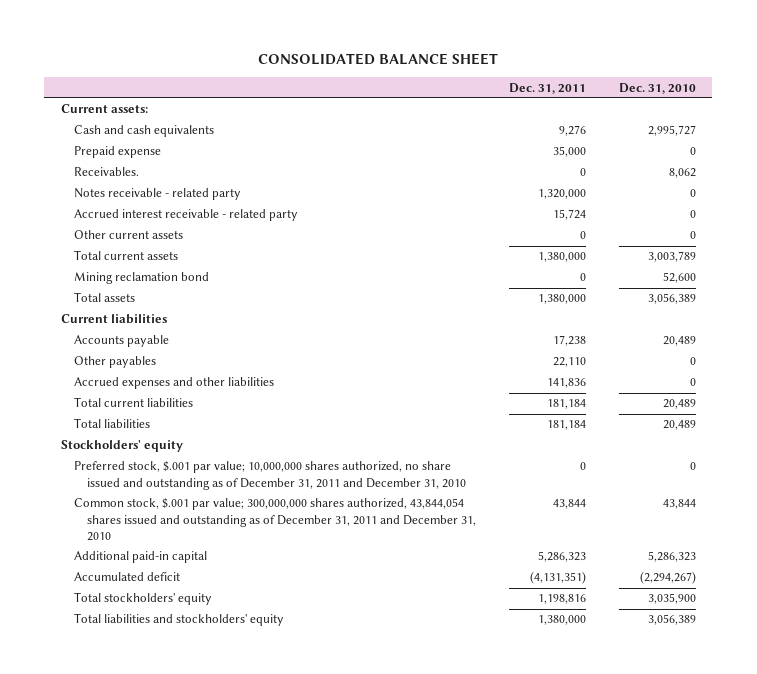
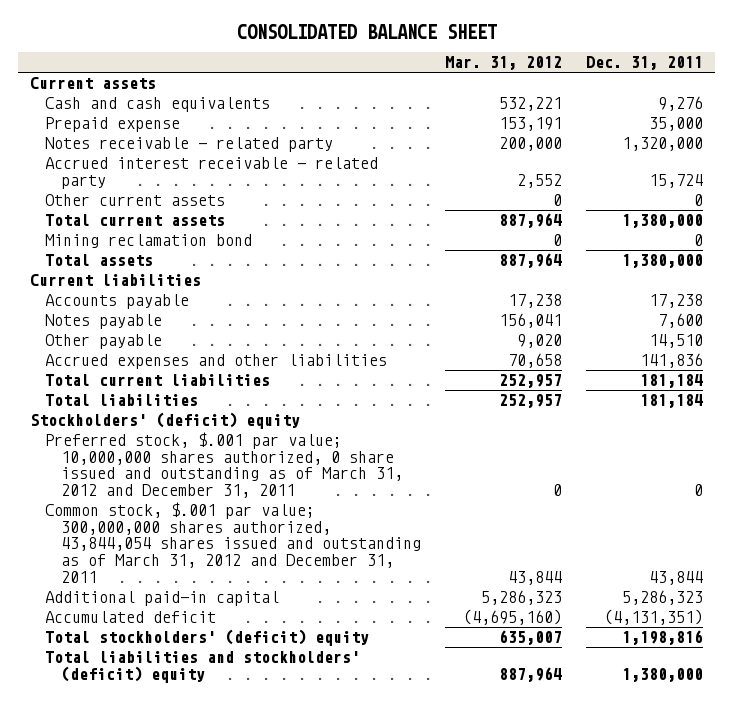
[618,82,696,94] Dec. 31, 2010 -> none
none -> [444,56,562,71] Mar. 31, 2012
[60,104,148,114] Current assets: -> [30,77,157,90] Current assets
[73,167,139,177] Receivables. -> none
none -> [45,314,163,330] Notes payable
[73,356,156,369] Other payables -> [45,334,163,350] Other payable
[552,357,586,368] 22,110 -> [649,334,704,349] 14,510
[60,440,183,453] Stockholders' equity -> [30,412,301,430] Stockholders' (deficit) equity
[73,461,466,490] Preferred stock, $.001 par value; 10,000,000 shares authorized, no share issued and outstanding as of December 31, 2011 and December 31, 2010 -> [45,432,403,499] Preferred stock, $.001 par value; 10,000,000 shares authorized, 0 share issued and outstanding as of March 31, 2012 and December 31, 2011
[73,498,476,542] Common stock, $.001 par value; 300,000,000 shares authorized, 43,844,054 shares issued and outstanding as of December 31, 2011 and December 31, 2010 -> [45,502,421,583] Common stock, $.001 par value; 300,000,000 shares authorized, 43,844,054 shares issued and outstanding as of March 31, 2012 and December 31, 2011
[73,592,212,606] Total stockholders' equity -> [45,629,370,647] Total stockholders' (deficit) equity
[73,613,284,627] Total liabilities and stockholders' equity -> [45,651,361,683] Total liabilities and stockholders' (deficit) equity

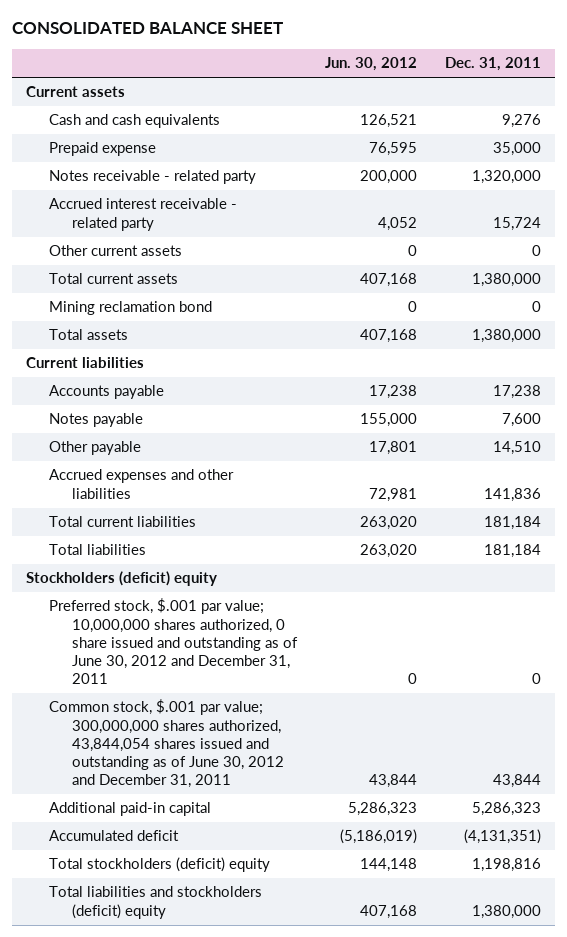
[444,56,562,71] Mar. 31, 2012 -> none
none -> [325,57,418,72] Jun. 30, 2012
[30,412,301,430] Stockholders' (deficit) equity -> [25,571,217,587] Stockholders (deficit) equity
[45,432,403,499] Preferred stock, $.001 par value; 10,000,000 shares authorized, 0 share issued and outstanding as of March 31, 2012 and December 31, 2011 -> [48,598,299,685] Preferred stock, $.001 par value; 10,000,000 shares authorized, 0 share issued and outstanding as of June 30, 2012 and December 31, 2011
[45,502,421,583] Common stock, $.001 par value; 300,000,000 shares authorized, 43,844,054 shares issued and outstanding as of March 31, 2012 and December 31, 2011 -> [48,699,285,789] Common stock, $.001 par value; 300,000,000 shares authorized, 43,844,054 shares issued and outstanding as of June 30, 2012 and December 31, 2011
[45,629,370,647] Total stockholders' (deficit) equity -> [48,857,270,873] Total stockholders (deficit) equity
[45,651,361,683] Total liabilities and stockholders' (deficit) equity -> [48,886,262,919] Total liabilities and stockholders (deficit) equity

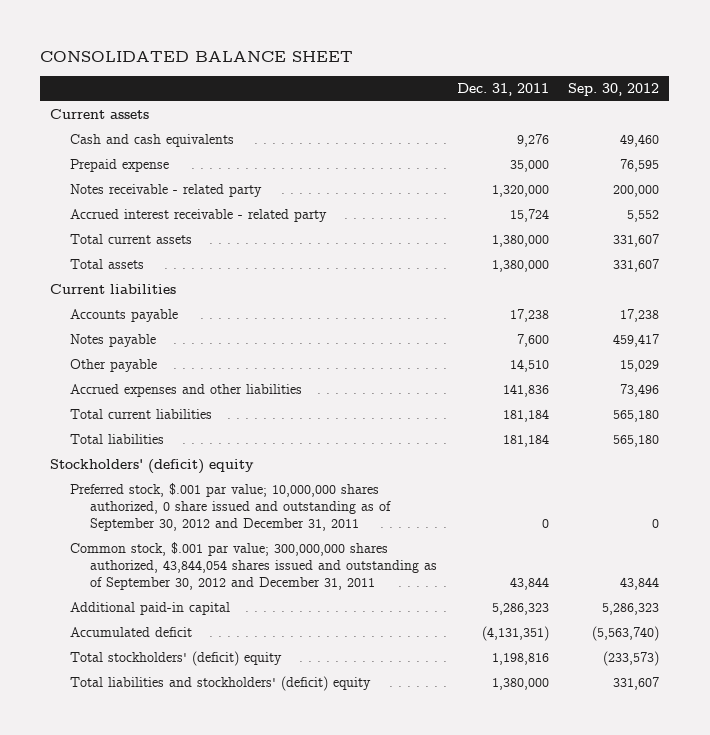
[325,57,418,72] Jun. 30, 2012 -> none
none -> [568,82,660,96] Sep. 30, 2012
[48,245,182,257] Other current assets -> none
[48,301,212,316] Mining reclamation bond -> none
[25,571,217,587] Stockholders (deficit) equity -> [50,459,255,475] Stockholders' (deficit) equity
[48,598,299,685] Preferred stock, $.001 par value; 10,000,000 shares authorized, 0 share issued and outstanding as of June 30, 2012 and December 31, 2011 -> [70,483,392,531] Preferred stock, $.001 par value; 10,000,000 shares authorized, 0 share issued and outstanding as of September 30, 2012 and December 31, 2011
[48,699,285,789] Common stock, $.001 par value; 300,000,000 shares authorized, 43,844,054 shares issued and outstanding as of June 30, 2012 and December 31, 2011 -> [70,542,438,590] Common stock, $.001 par value; 300,000,000 shares authorized, 43,844,054 shares issued and outstanding as of September 30, 2012 and December 31, 2011
[48,857,270,873] Total stockholders (deficit) equity -> [70,651,283,667] Total stockholders' (deficit) equity
[48,886,262,919] Total liabilities and stockholders (deficit) equity -> [70,676,372,692] Total liabilities and stockholders' (deficit) equity

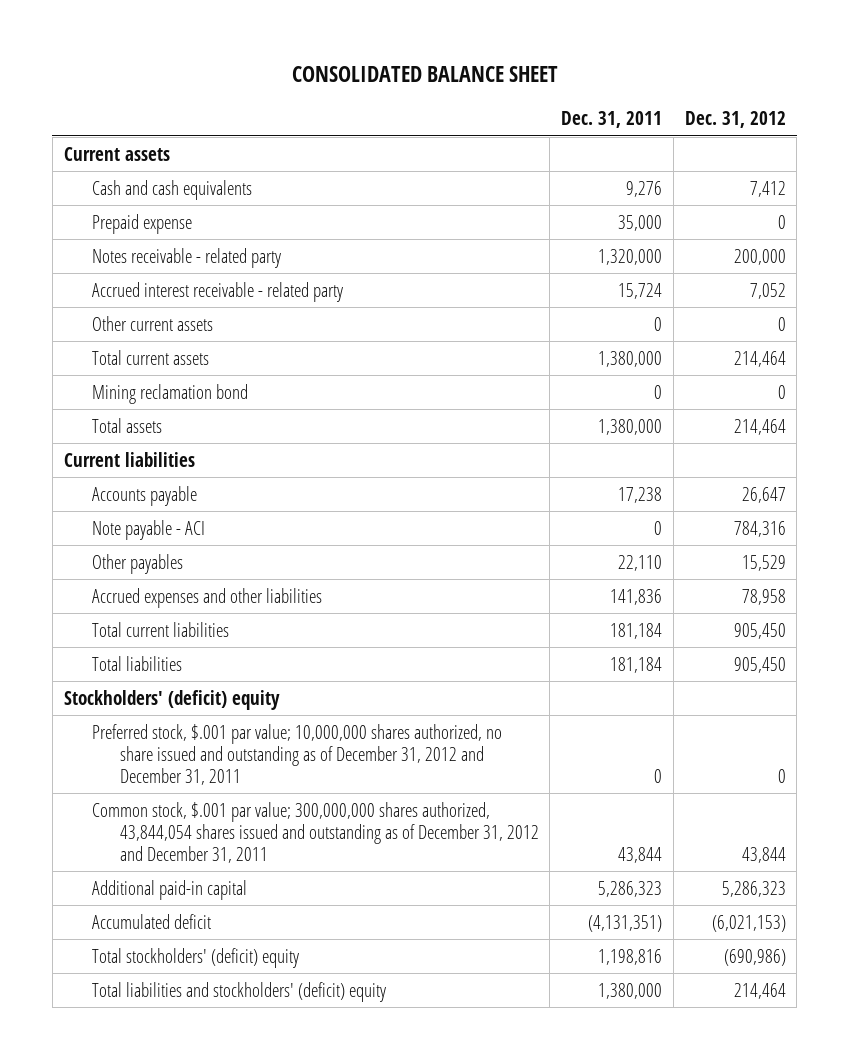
[568,82,660,96] Sep. 30, 2012 -> none
none -> [684,111,786,129] Dec. 31, 2012
none -> [91,315,213,331] Other current assets
none -> [91,383,248,404] Mining reclamation bond
[70,334,157,348] Notes payable -> [91,519,205,540] Note payable - ACI
[516,334,549,348] 7,600 -> [654,520,663,535] 0
[70,359,158,373] Other payable -> [91,553,183,574] Other payables
[509,359,549,373] 14,510 -> [618,554,663,571] 22,110
[70,483,392,531] Preferred stock, $.001 par value; 10,000,000 shares authorized, 0 share issued and outstanding as of September 30, 2012 and December 31, 2011 -> [91,723,502,785] Preferred stock, $.001 par value; 10,000,000 shares authorized, no share issued and outstanding as of December 31, 2012 and December 31, 2011
[70,542,438,590] Common stock, $.001 par value; 300,000,000 shares authorized, 43,844,054 shares issued and outstanding as of September 30, 2012 and December 31, 2011 -> [91,801,539,863] Common stock, $.001 par value; 300,000,000 shares authorized, 43,844,054 shares issued and outstanding as of December 31, 2012 and December 31, 2011

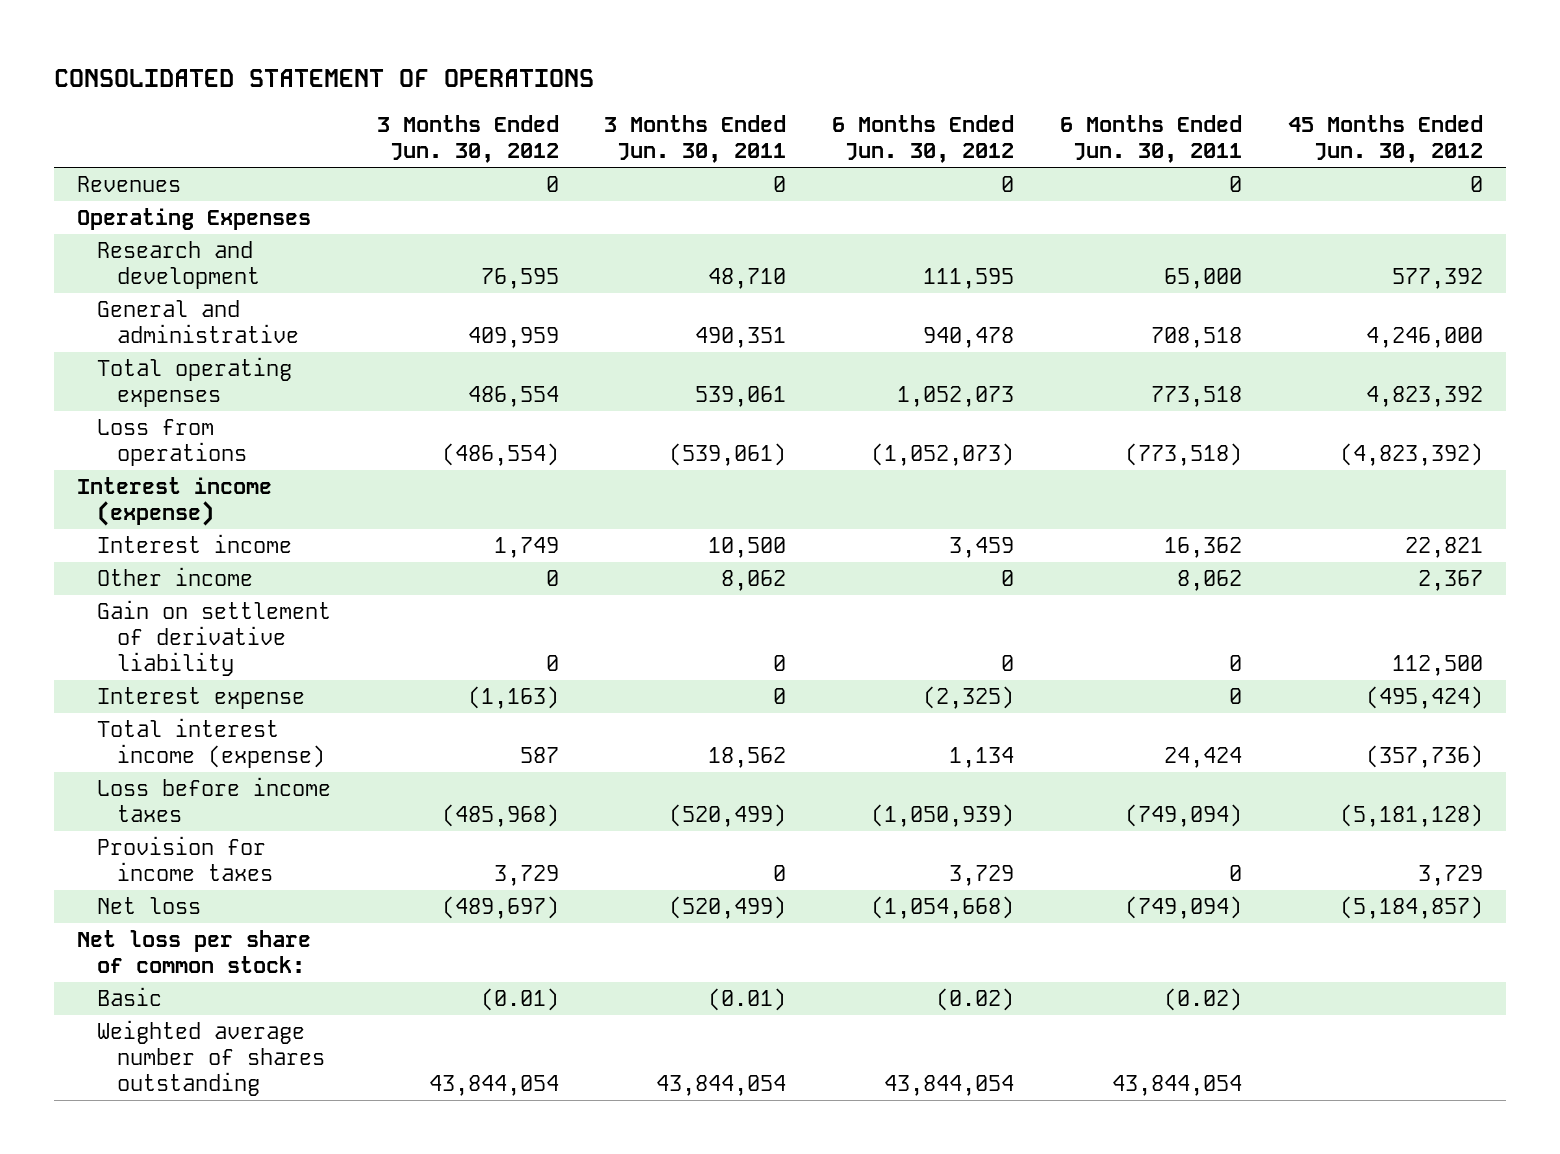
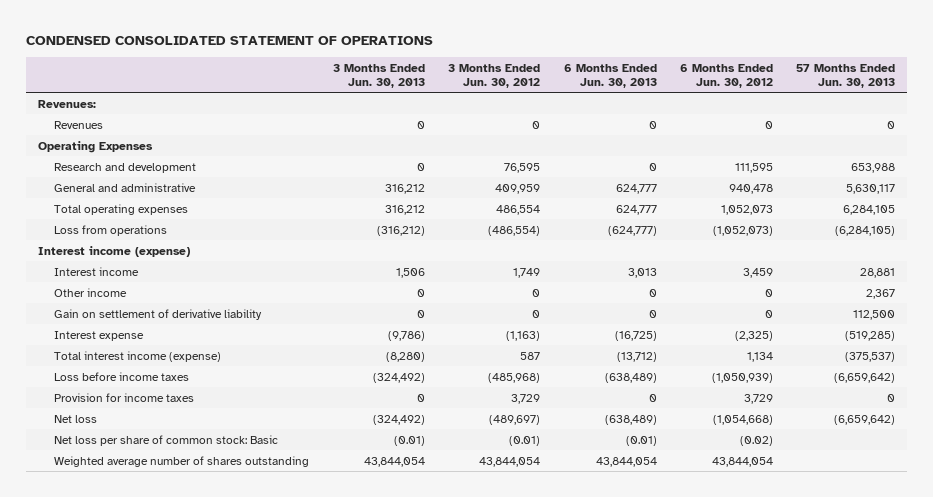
[53,69,594,88] CONSOLIDATED STATEMENT OF OPERATIONS -> [26,36,434,46] CONDENSED CONSOLIDATED STATEMENT OF OPERATIONS
[604,115,787,164] 3 Months Ended Jun. 30, 2011 -> none
[1060,115,1243,164] 6 Months Ended Jun. 30, 2011 -> none
[1287,115,1483,164] 45 Months Ended Jun. 30, 2012 -> none
none -> [332,63,425,89] 3 Months Ended Jun. 30, 2013
none -> [563,63,657,89] 6 Months Ended Jun. 30, 2013
none -> [796,63,896,89] 57 Months Ended Jun. 30, 2013
none -> [37,99,96,108] Revenues:
[76,929,311,973] Net loss per share of common stock: -> none
[96,986,162,1006] Basic -> [54,434,279,446] Net loss per share of common stock: Basic

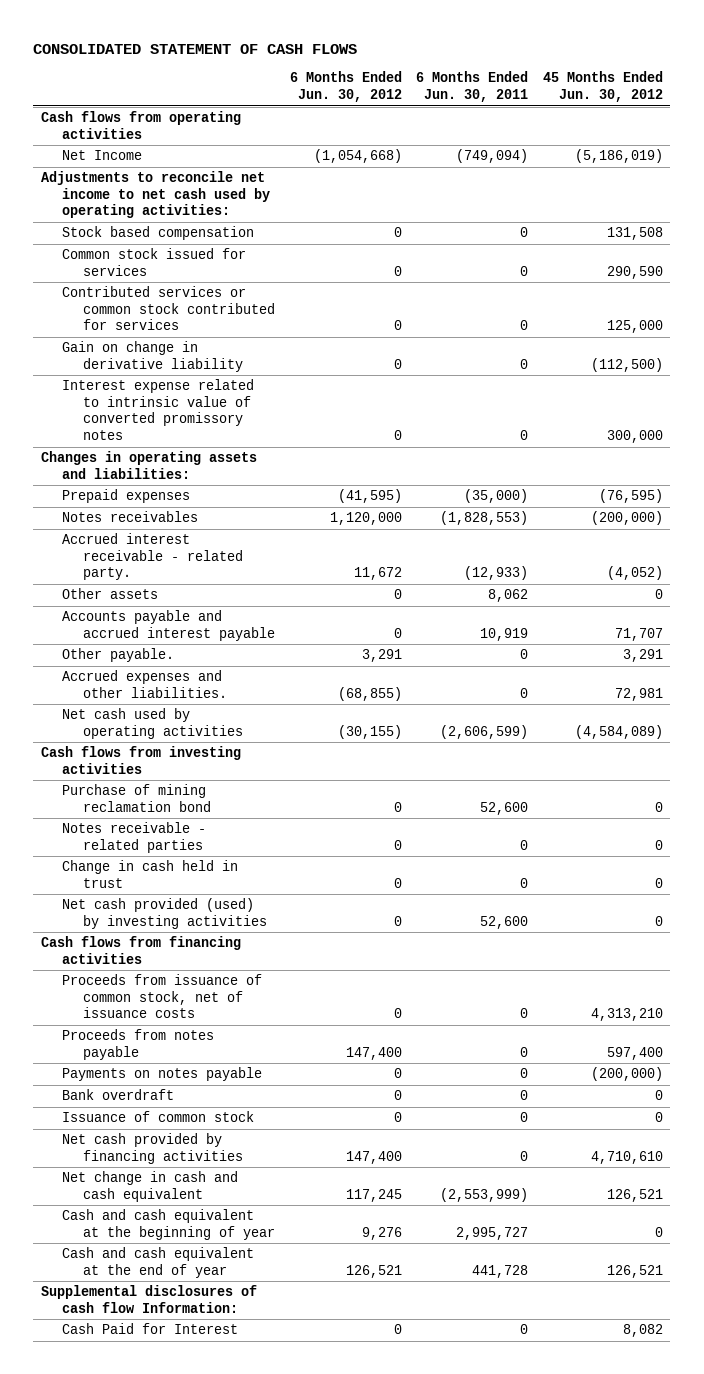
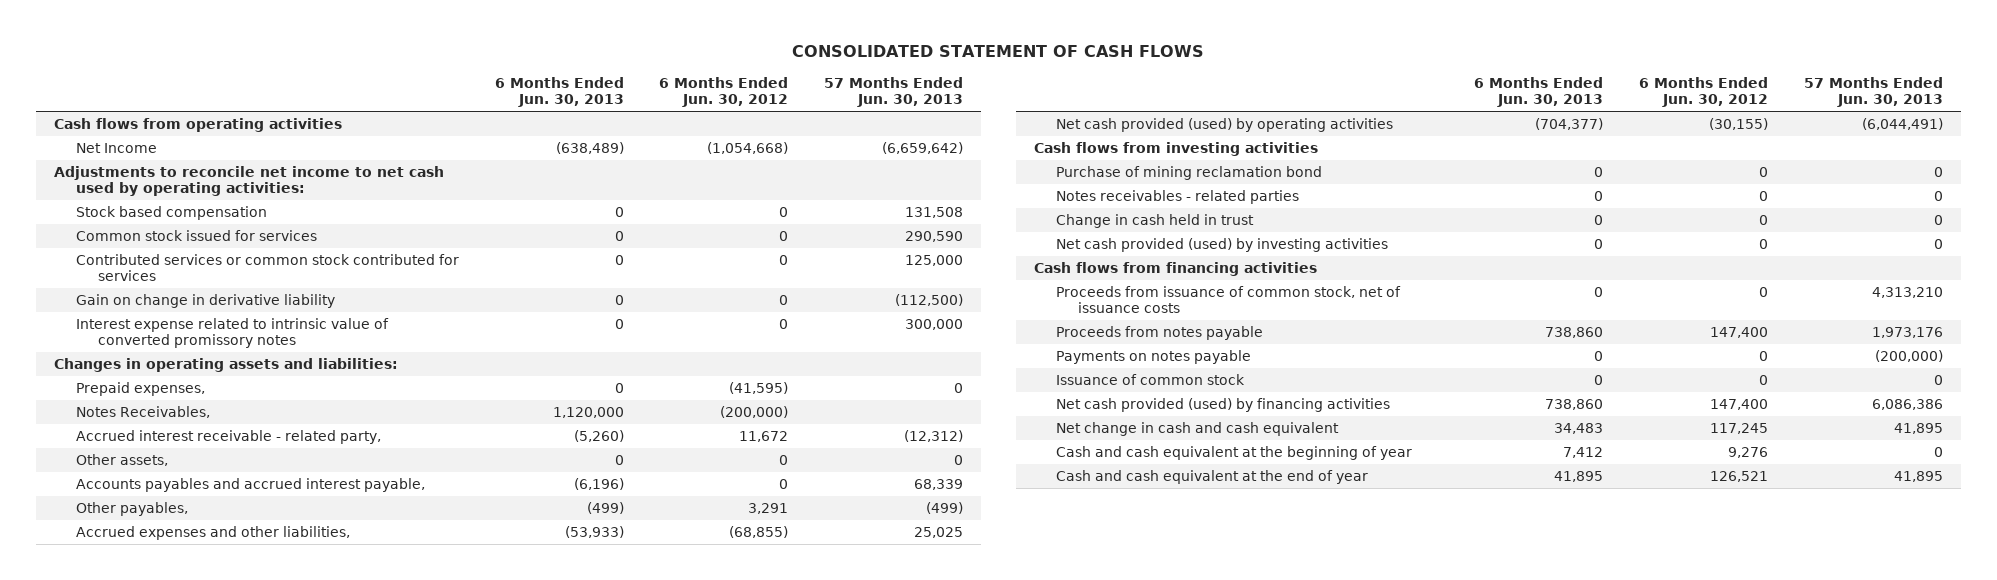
[416,71,529,103] 6 Months Ended Jun. 30, 2011 -> none
[543,71,664,103] 45 Months Ended Jun. 30, 2012 -> none
none -> [494,77,624,108] 6 Months Ended Jun. 30, 2013
none -> [824,77,964,108] 57 Months Ended Jun. 30, 2013
[61,489,190,504] Prepaid expenses -> [75,381,205,396] Prepaid expenses,
[61,511,198,523] Notes receivables -> [75,405,210,418] Notes Receivables,
[329,512,402,526] 1,120,000 -> [720,405,789,418] (200,000)
[61,533,243,581] Accrued interest receivable - related party. -> [75,429,381,444] Accrued interest receivable - related party,
[61,588,158,600] Other assets -> [75,453,168,466] Other assets,
[61,610,275,641] Accounts payable and accrued interest payable -> [75,477,425,492] Accounts payables and accrued interest payable,
[61,648,174,663] Other payable. -> [75,501,188,516] Other payables,
[61,670,227,698] Accrued expenses and other liabilities. -> [75,525,350,540] Accrued expenses and other liabilities,
[61,708,243,739] Net cash used by operating activities -> [1055,117,1393,132] Net cash provided (used) by operating activities
[61,822,206,853] Notes receivable - related parties -> [1055,189,1299,204] Notes receivables - related parties
[61,1089,174,1101] Bank overdraft -> none
[61,1133,243,1164] Net cash provided by financing activities -> [1055,397,1390,412] Net cash provided (used) by financing activities
[40,1285,257,1313] Supplemental disclosures of cash flow Information: -> none
[61,1323,238,1335] Cash Paid for Interest -> none

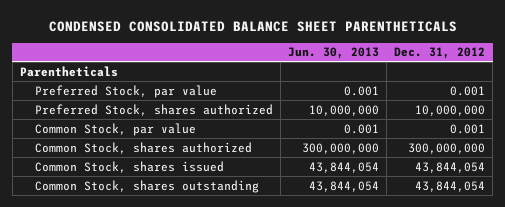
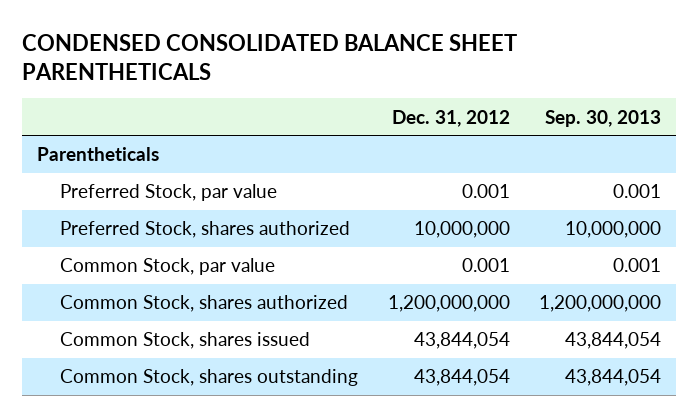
[287,47,379,60] Jun. 30, 2013 -> none
none -> [545,109,662,127] Sep. 30, 2013
[408,142,486,154] 300,000,000 -> [387,295,510,313] 1,200,000,000

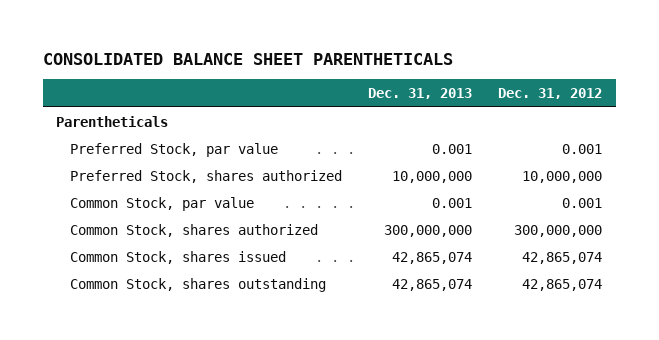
[21,33,517,80] CONDENSED CONSOLIDATED BALANCE SHEET PARENTHETICALS -> [43,53,454,66] CONSOLIDATED BALANCE SHEET PARENTHETICALS
[545,109,662,127] Sep. 30, 2013 -> none
none -> [367,88,472,100] Dec. 31, 2013
[387,295,510,313] 1,200,000,000 -> [514,224,603,237] 300,000,000
[413,332,510,350] 43,844,054 -> [522,251,603,264] 42,865,074
[413,369,510,387] 43,844,054 -> [522,278,603,291] 42,865,074

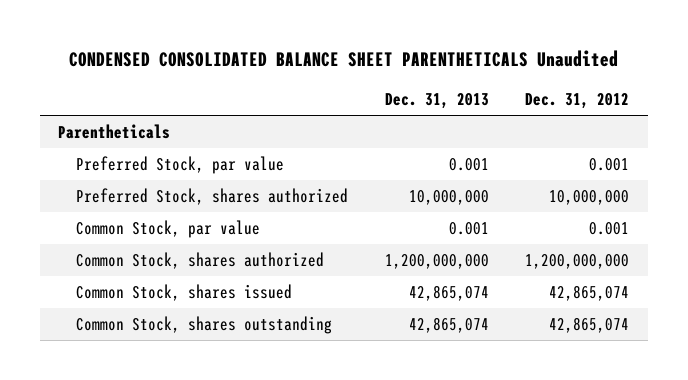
[43,53,454,66] CONSOLIDATED BALANCE SHEET PARENTHETICALS -> [68,50,618,68] CONDENSED CONSOLIDATED BALANCE SHEET PARENTHETICALS Unaudited
[383,224,472,237] 300,000,000 -> [384,253,489,269] 1,200,000,000
[514,224,603,237] 300,000,000 -> [525,253,630,269] 1,200,000,000

